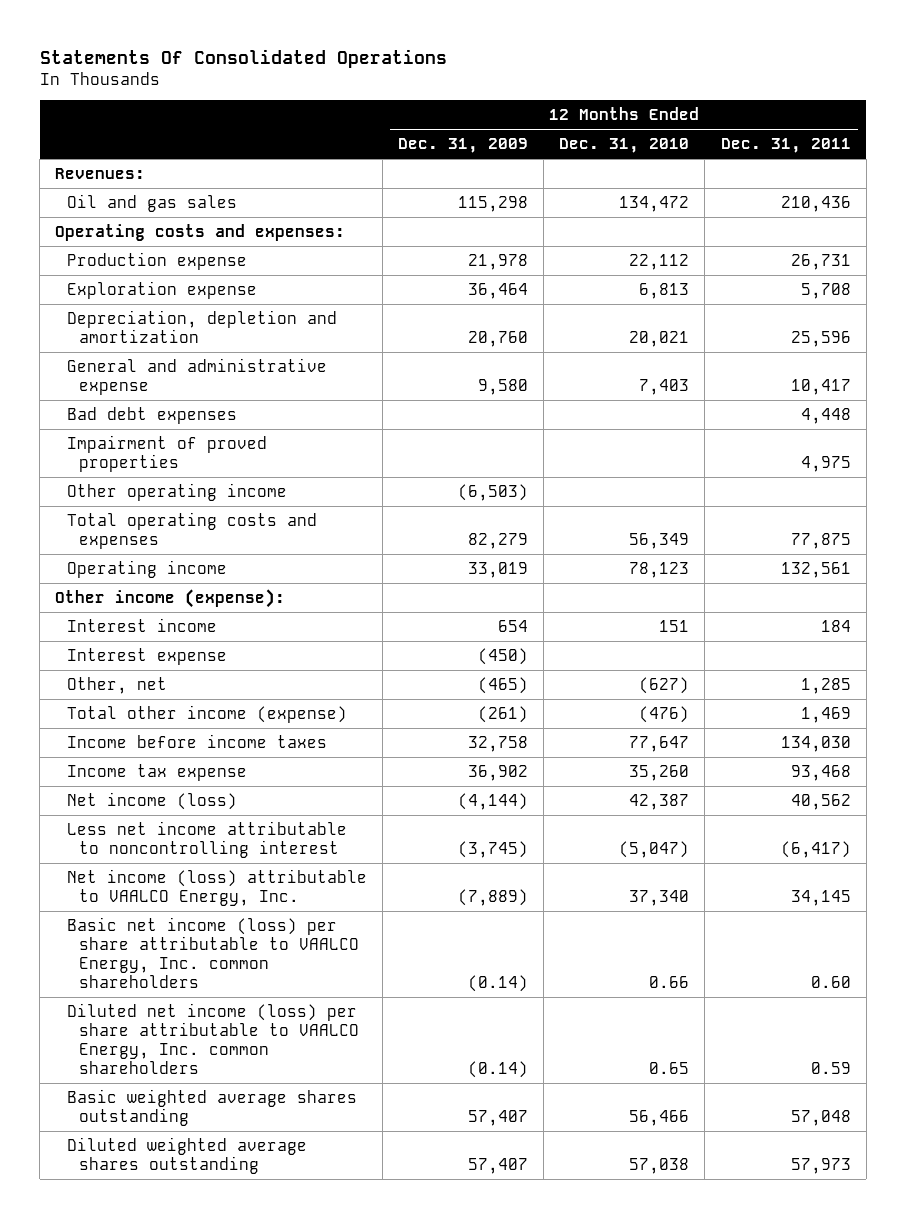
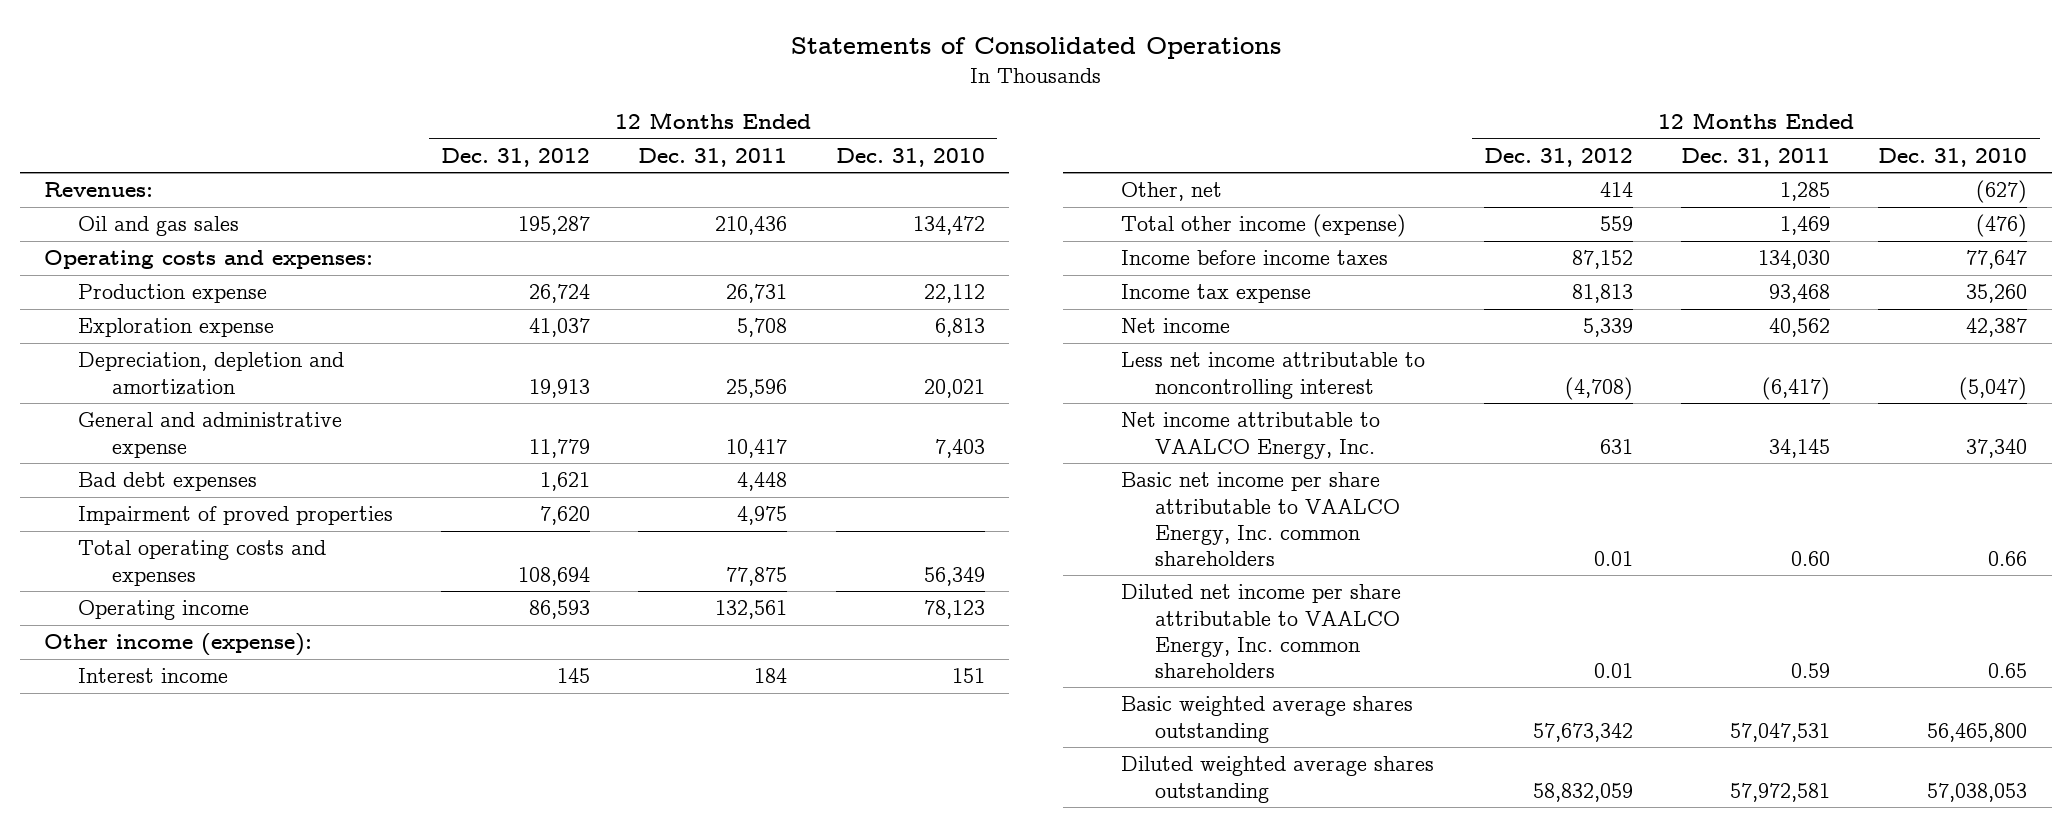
[39,48,447,68] Statements Of Consolidated Operations -> [790,36,1281,59] Statements of Consolidated Operations
[398,138,529,154] Dec. 31, 2009 -> none
none -> [441,147,591,167] Dec. 31, 2012
[66,482,287,501] Other operating income -> none
[66,647,227,665] Interest expense -> none
[66,791,237,810] Net income (loss) -> [1120,318,1230,334] Net income
[66,868,367,906] Net income (loss) attributable to VAALCO Energy, Inc. -> [1120,412,1380,459] Net income attributable to VAALCO Energy, Inc.
[66,916,359,989] Basic net income (loss) per share attributable to VAALCO Energy, Inc. common shareholders -> [1120,472,1400,566] Basic net income per share attributable to VAALCO Energy, Inc. common shareholders
[66,1002,359,1075] Diluted net income (loss) per share attributable to VAALCO Energy, Inc. common shareholders -> [1120,584,1401,678] Diluted net income per share attributable to VAALCO Energy, Inc. common shareholders
[629,1109,690,1126] 56,466 -> [1927,722,2028,742] 56,465,800
[790,1109,851,1126] 57,048 -> [1730,722,1831,742] 57,047,531
[629,1157,690,1174] 57,038 -> [1927,782,2028,802] 57,038,053
[790,1157,851,1174] 57,973 -> [1730,782,1831,802] 57,972,581

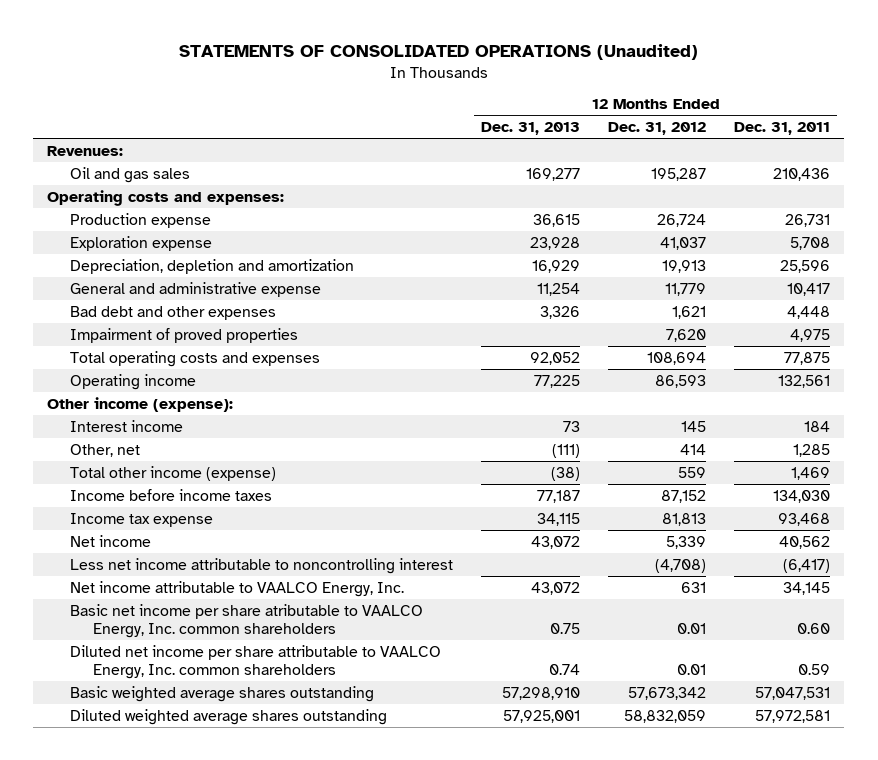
[790,36,1281,59] Statements of Consolidated Operations -> [178,44,698,61] STATEMENTS OF CONSOLIDATED OPERATIONS (Unaudited)
[835,147,985,167] Dec. 31, 2010 -> none
none -> [481,122,581,136] Dec. 31, 2013
[77,472,257,492] Bad debt expenses -> [70,305,277,320] Bad debt and other expenses
[1120,472,1400,566] Basic net income per share attributable to VAALCO Energy, Inc. common shareholders -> [70,603,424,639] Basic net income per share atributable to VAALCO Energy, Inc. common shareholders

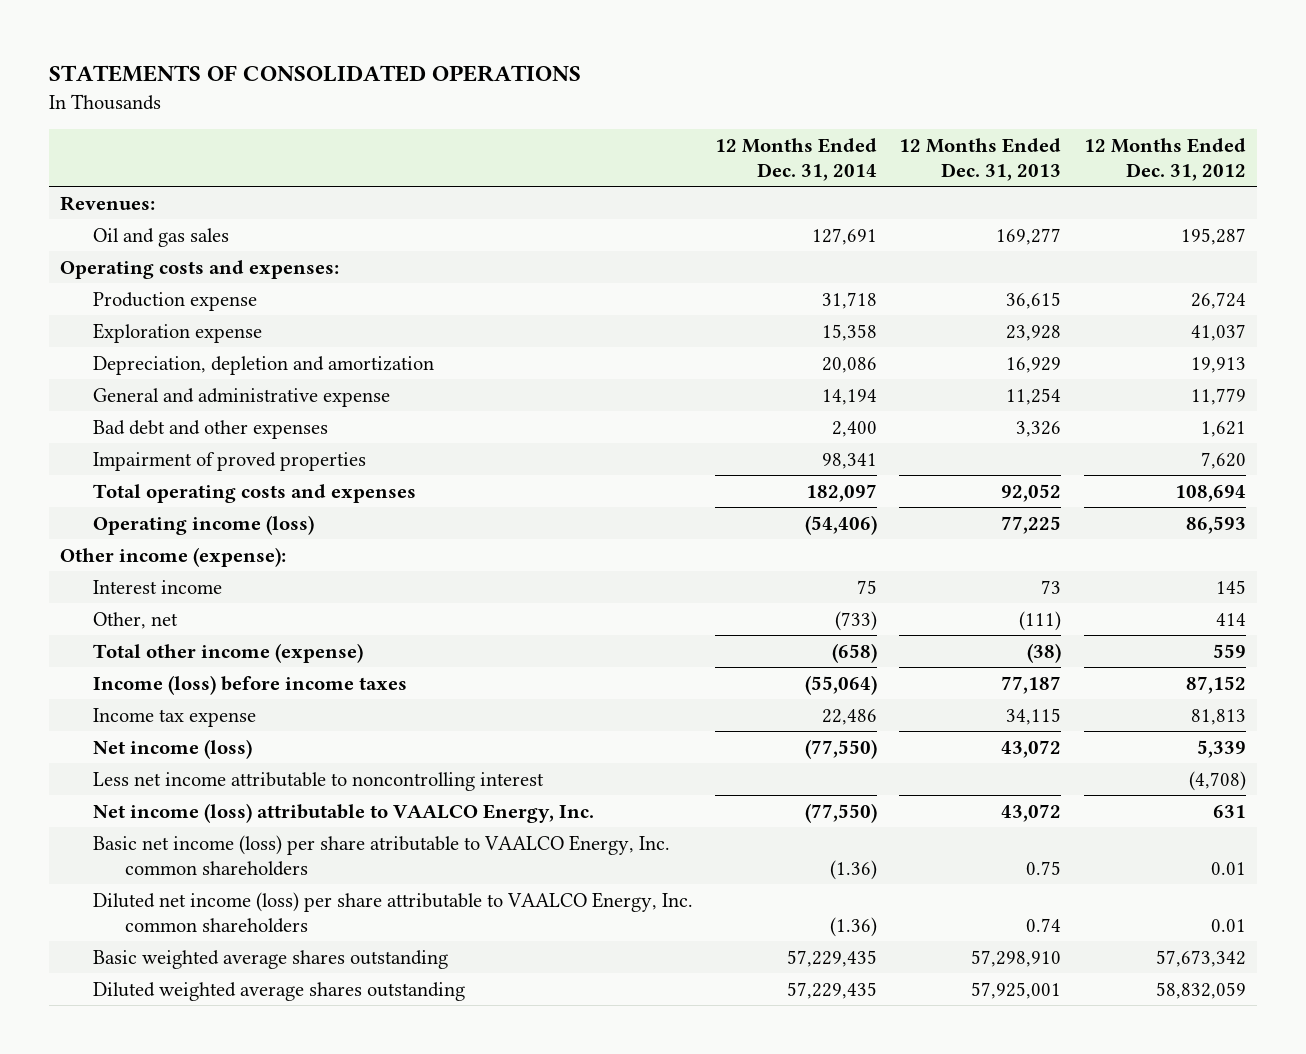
[178,44,698,61] STATEMENTS OF CONSOLIDATED OPERATIONS (Unaudited) -> [48,64,581,82] STATEMENTS OF CONSOLIDATED OPERATIONS
[734,122,831,136] Dec. 31, 2011 -> none
none -> [715,138,878,181] 12 Months Ended Dec. 31, 2014
[70,373,197,390] Operating income -> [92,514,314,535] Operating income (loss)
[70,488,273,501] Income before income taxes -> [92,674,407,695] Income (loss) before income taxes
[70,534,152,547] Net income -> [92,738,252,759] Net income (loss)
[70,580,405,597] Net income attributable to VAALCO Energy, Inc. -> [92,802,594,823] Net income (loss) attributable to VAALCO Energy, Inc.
[70,603,424,639] Basic net income per share atributable to VAALCO Energy, Inc. common shareholders -> [92,834,670,876] Basic net income (loss) per share atributable to VAALCO Energy, Inc. common shareholders
[70,644,442,680] Diluted net income per share attributable to VAALCO Energy, Inc. common shareholders -> [92,891,693,933] Diluted net income (loss) per share attributable to VAALCO Energy, Inc. common shareholders

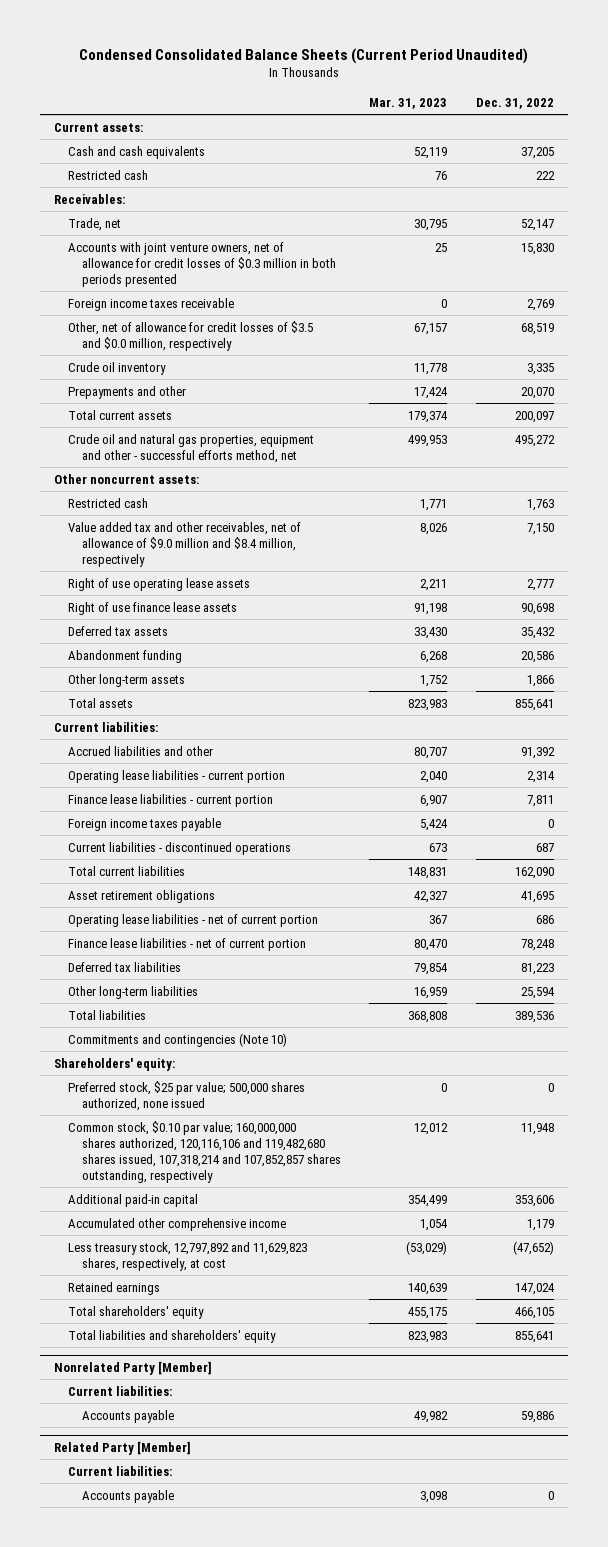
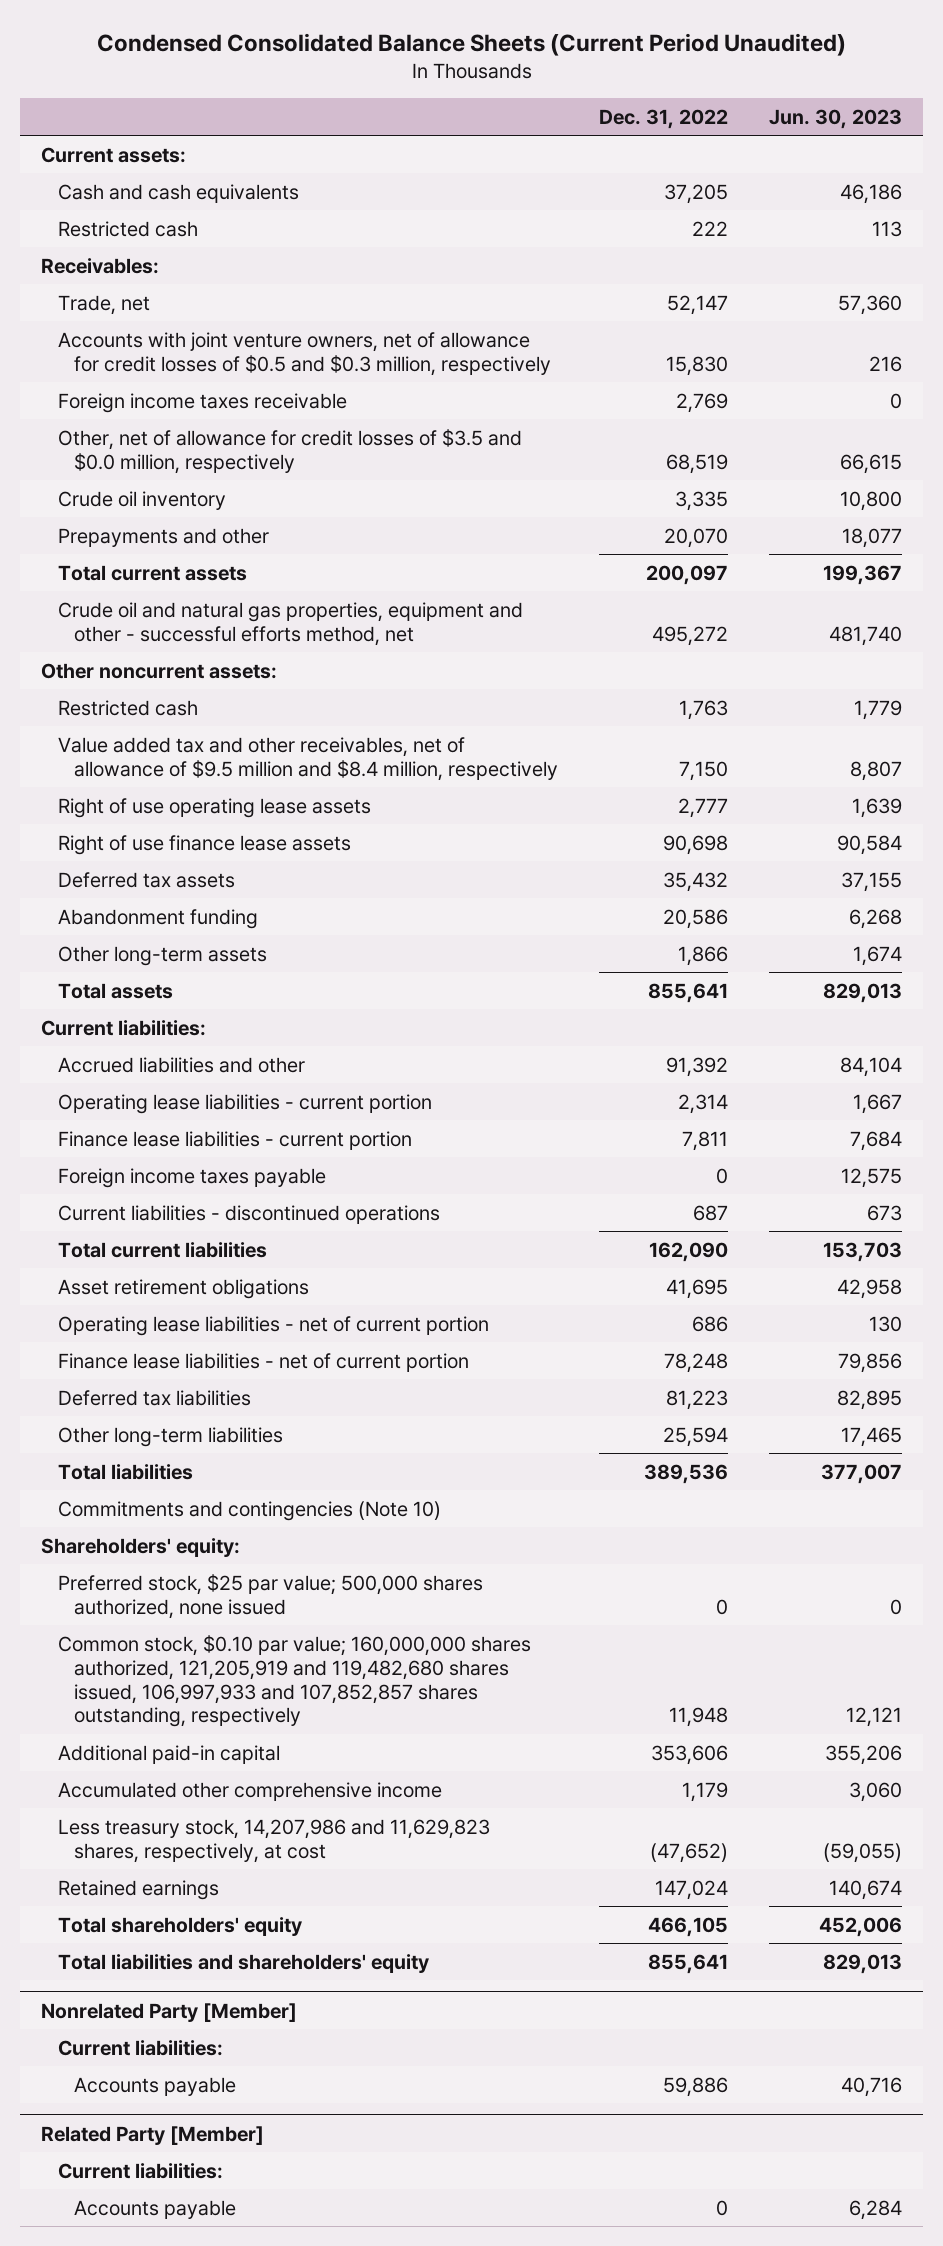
[369,97,448,109] Mar. 31, 2023 -> none
none -> [769,108,903,129] Jun. 30, 2023
[67,241,336,287] Accounts with joint venture owners, net of allowance for credit losses of $0.3 million in both periods presented -> [57,331,552,376] Accounts with joint venture owners, net of allowance for credit losses of $0.5 and $0.3 million, respectively
[67,521,301,567] Value added tax and other receivables, net of allowance of $9.0 million and $8.4 million, respectively -> [57,736,559,781] Value added tax and other receivables, net of allowance of $9.5 million and $8.4 million, respectively
[67,1120,341,1183] Common stock, $0.10 par value; 160,000,000 shares authorized, 120,116,106 and 119,482,680 shares issued, 107,318,214 and 107,852,857 shares outstanding, respectively -> [57,1634,531,1728] Common stock, $0.10 par value; 160,000,000 shares authorized, 121,205,919 and 119,482,680 shares issued, 106,997,933 and 107,852,857 shares outstanding, respectively
[67,1241,307,1271] Less treasury stock, 12,797,892 and 11,629,823 shares, respectively, at cost -> [57,1818,490,1863] Less treasury stock, 14,207,986 and 11,629,823 shares, respectively, at cost

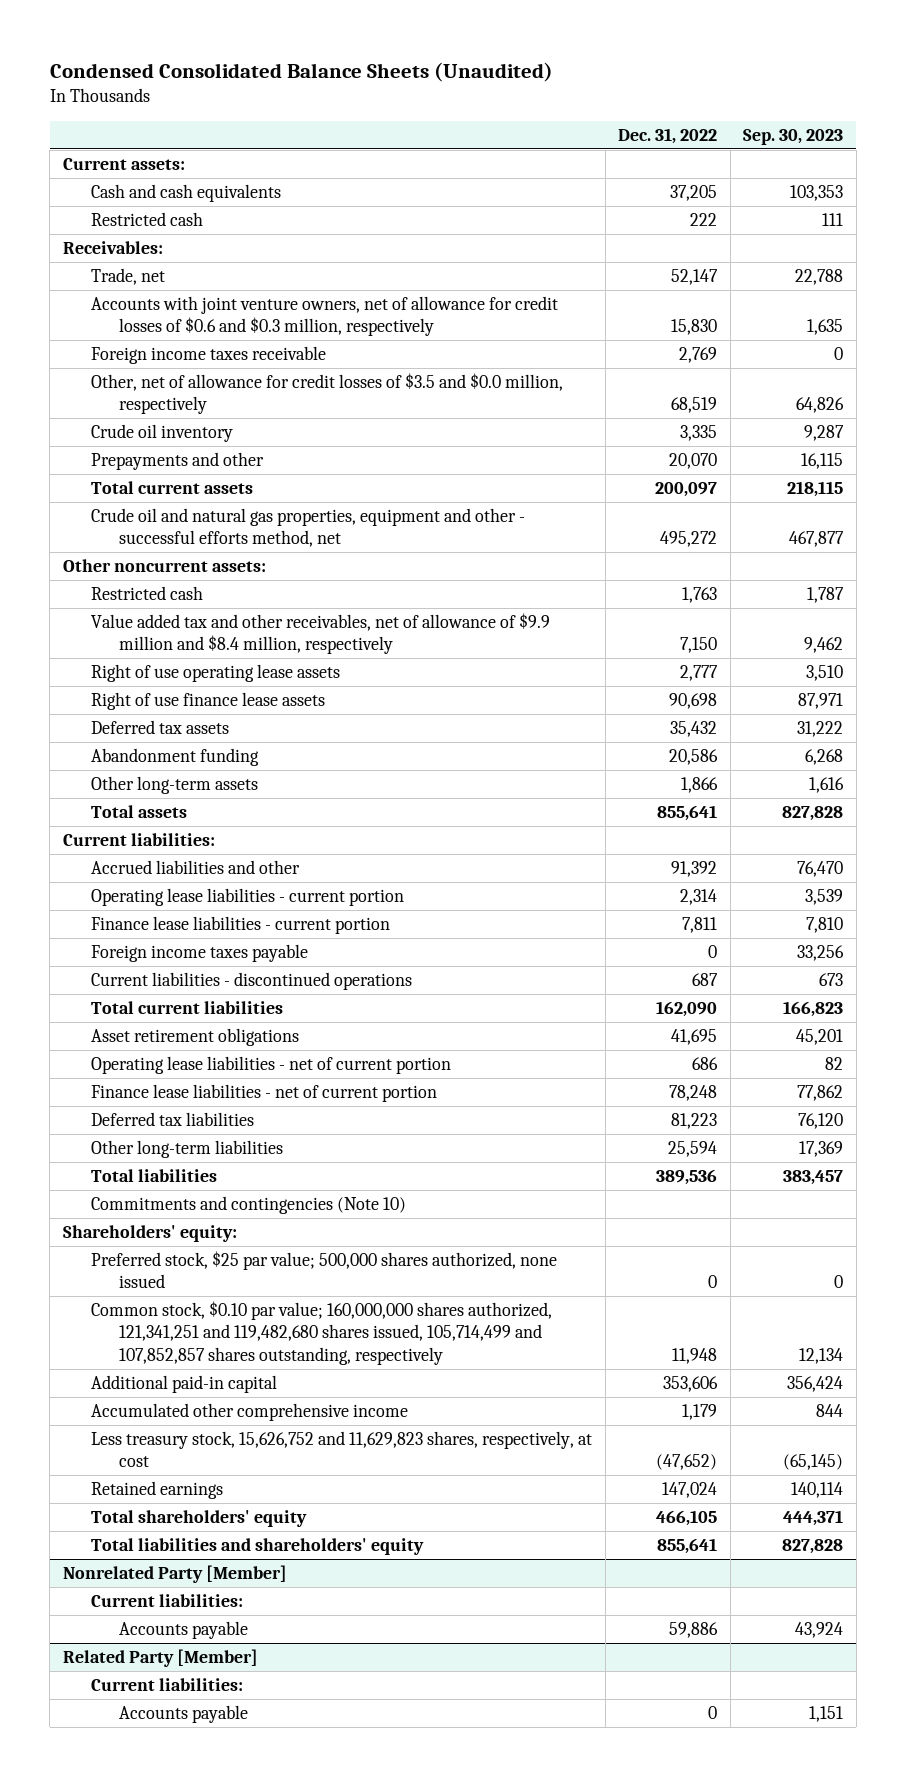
[96,33,846,57] Condensed Consolidated Balance Sheets (Current Period Unaudited) -> [49,61,553,82] Condensed Consolidated Balance Sheets (Unaudited)
[769,108,903,129] Jun. 30, 2023 -> none
none -> [743,128,844,145] Sep. 30, 2023
[57,331,552,376] Accounts with joint venture owners, net of allowance for credit losses of $0.5 and $0.3 million, respectively -> [90,296,558,337] Accounts with joint venture owners, net of allowance for credit losses of $0.6 and $0.3 million, respectively
[57,736,559,781] Value added tax and other receivables, net of allowance of $9.5 million and $8.4 million, respectively -> [90,613,550,655] Value added tax and other receivables, net of allowance of $9.9 million and $8.4 million, respectively
[57,1634,531,1728] Common stock, $0.10 par value; 160,000,000 shares authorized, 121,205,919 and 119,482,680 shares issued, 106,997,933 and 107,852,857 shares outstanding, respectively -> [90,1301,552,1365] Common stock, $0.10 par value; 160,000,000 shares authorized, 121,341,251 and 119,482,680 shares issued, 105,714,499 and 107,852,857 shares outstanding, respectively
[57,1818,490,1863] Less treasury stock, 14,207,986 and 11,629,823 shares, respectively, at cost -> [90,1431,592,1468] Less treasury stock, 15,626,752 and 11,629,823 shares, respectively, at cost

